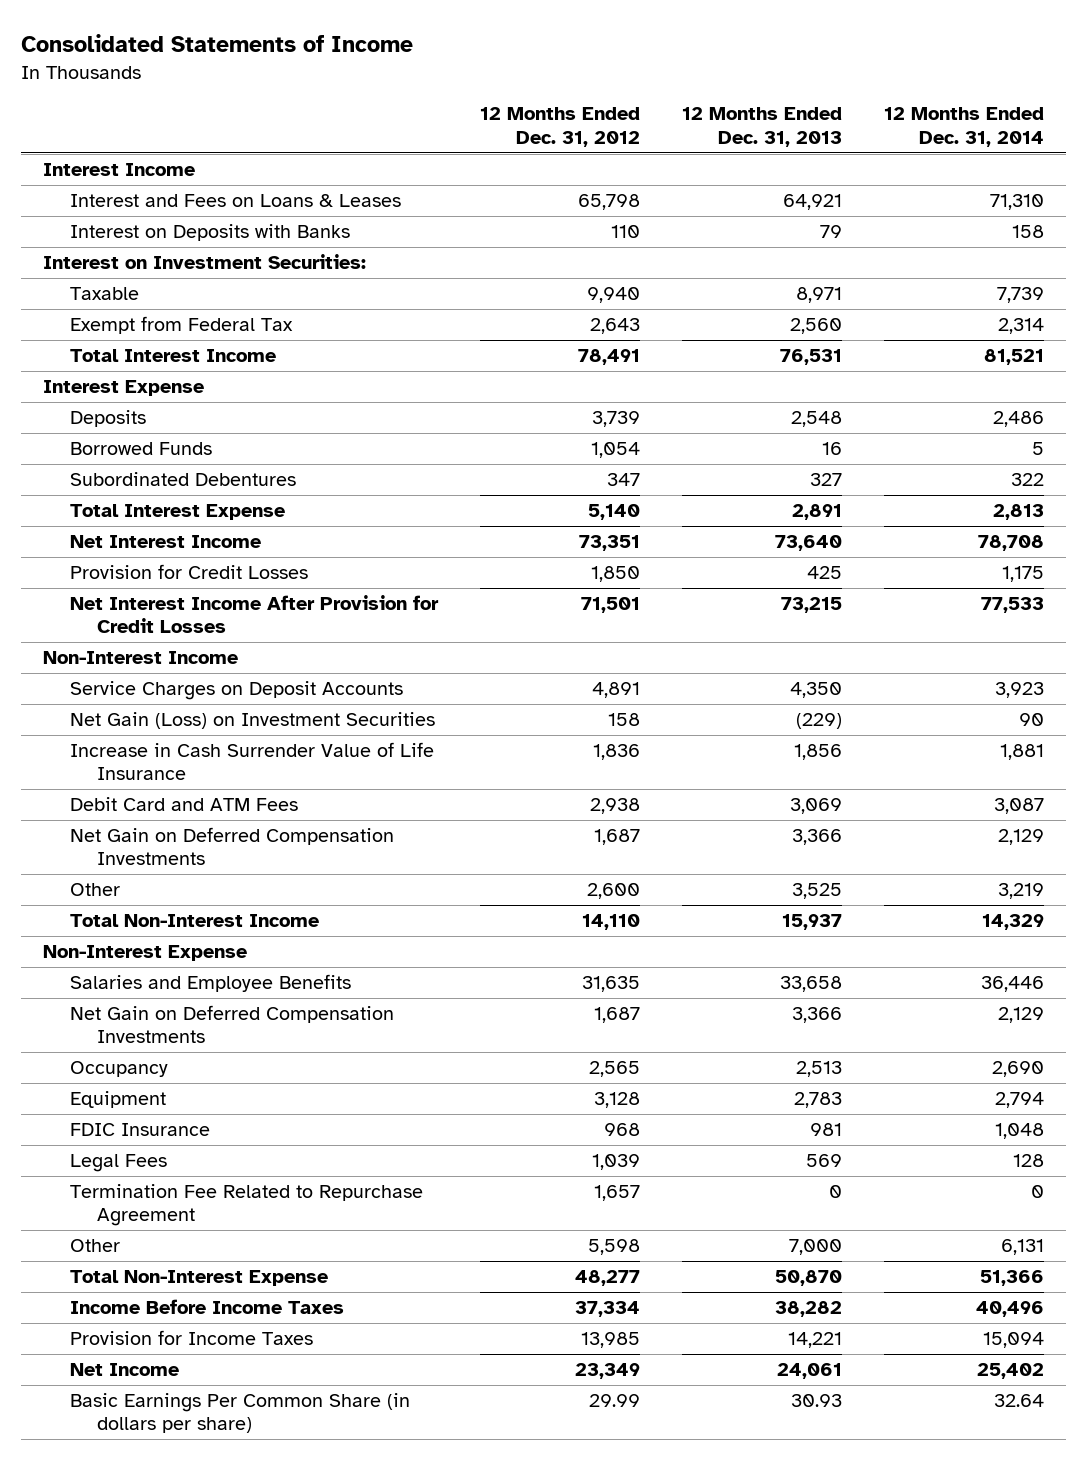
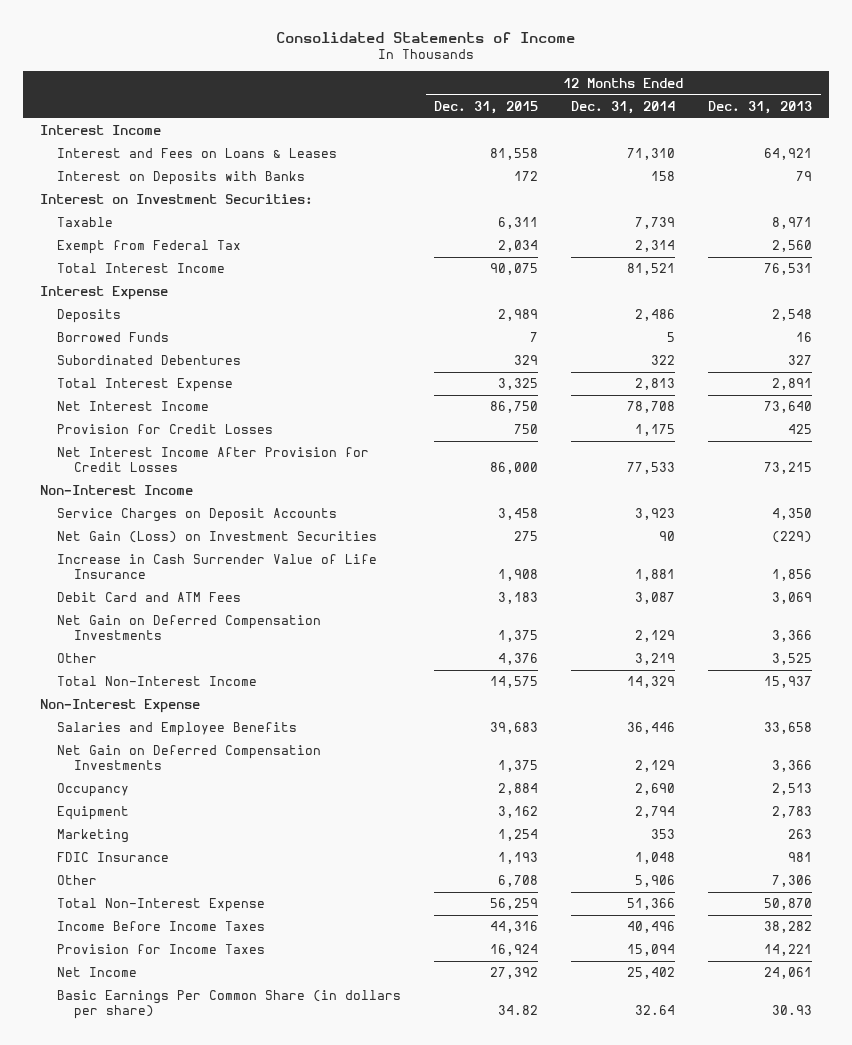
[479,107,640,147] 12 Months Ended Dec. 31, 2012 -> none
none -> [434,101,539,115] Dec. 31, 2015
none -> [57,829,130,844] Marketing
[69,1154,167,1173] Legal Fees -> none
[69,1184,423,1227] Termination Fee Related to Repurchase Agreement -> none
[789,1239,843,1256] 7,000 -> [772,875,813,888] 7,306
[1001,1239,1045,1256] 6,131 -> [635,875,676,888] 5,906

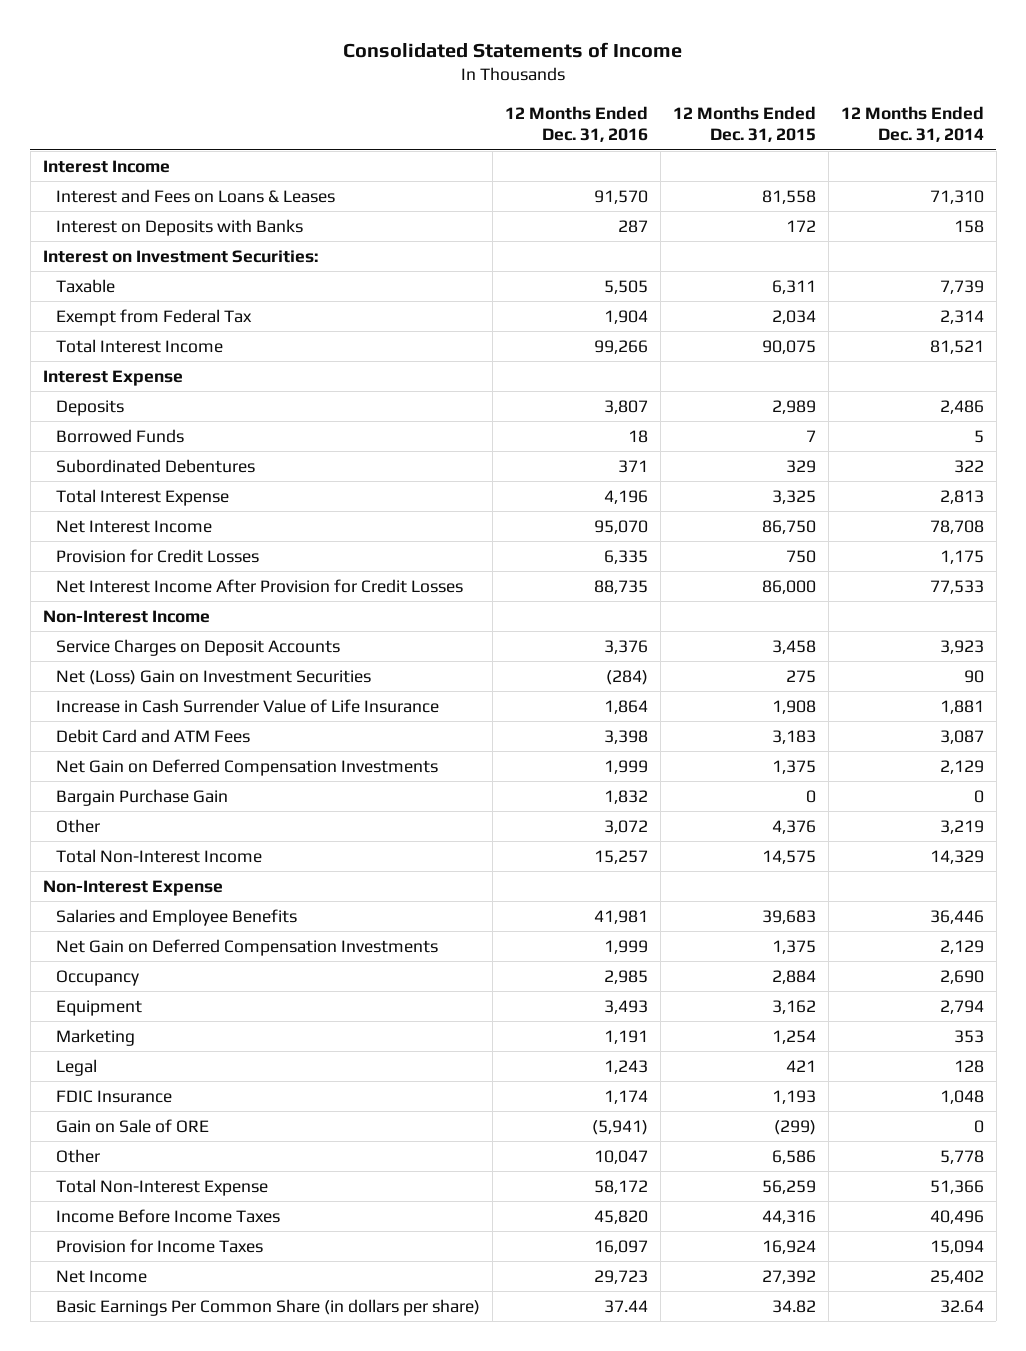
[708,101,813,115] Dec. 31, 2013 -> none
none -> [504,105,648,142] 12 Months Ended Dec. 31, 2016
[57,531,378,544] Net Gain (Loss) on Investment Securities -> [55,669,371,685] Net (Loss) Gain on Investment Securities
none -> [55,788,228,806] Bargain Purchase Gain
none -> [55,1058,97,1076] Legal
none -> [55,1118,209,1133] Gain on Sale of ORE
[498,875,539,888] 6,708 -> [771,1149,816,1164] 6,586
[635,875,676,888] 5,906 -> [939,1149,984,1164] 5,778

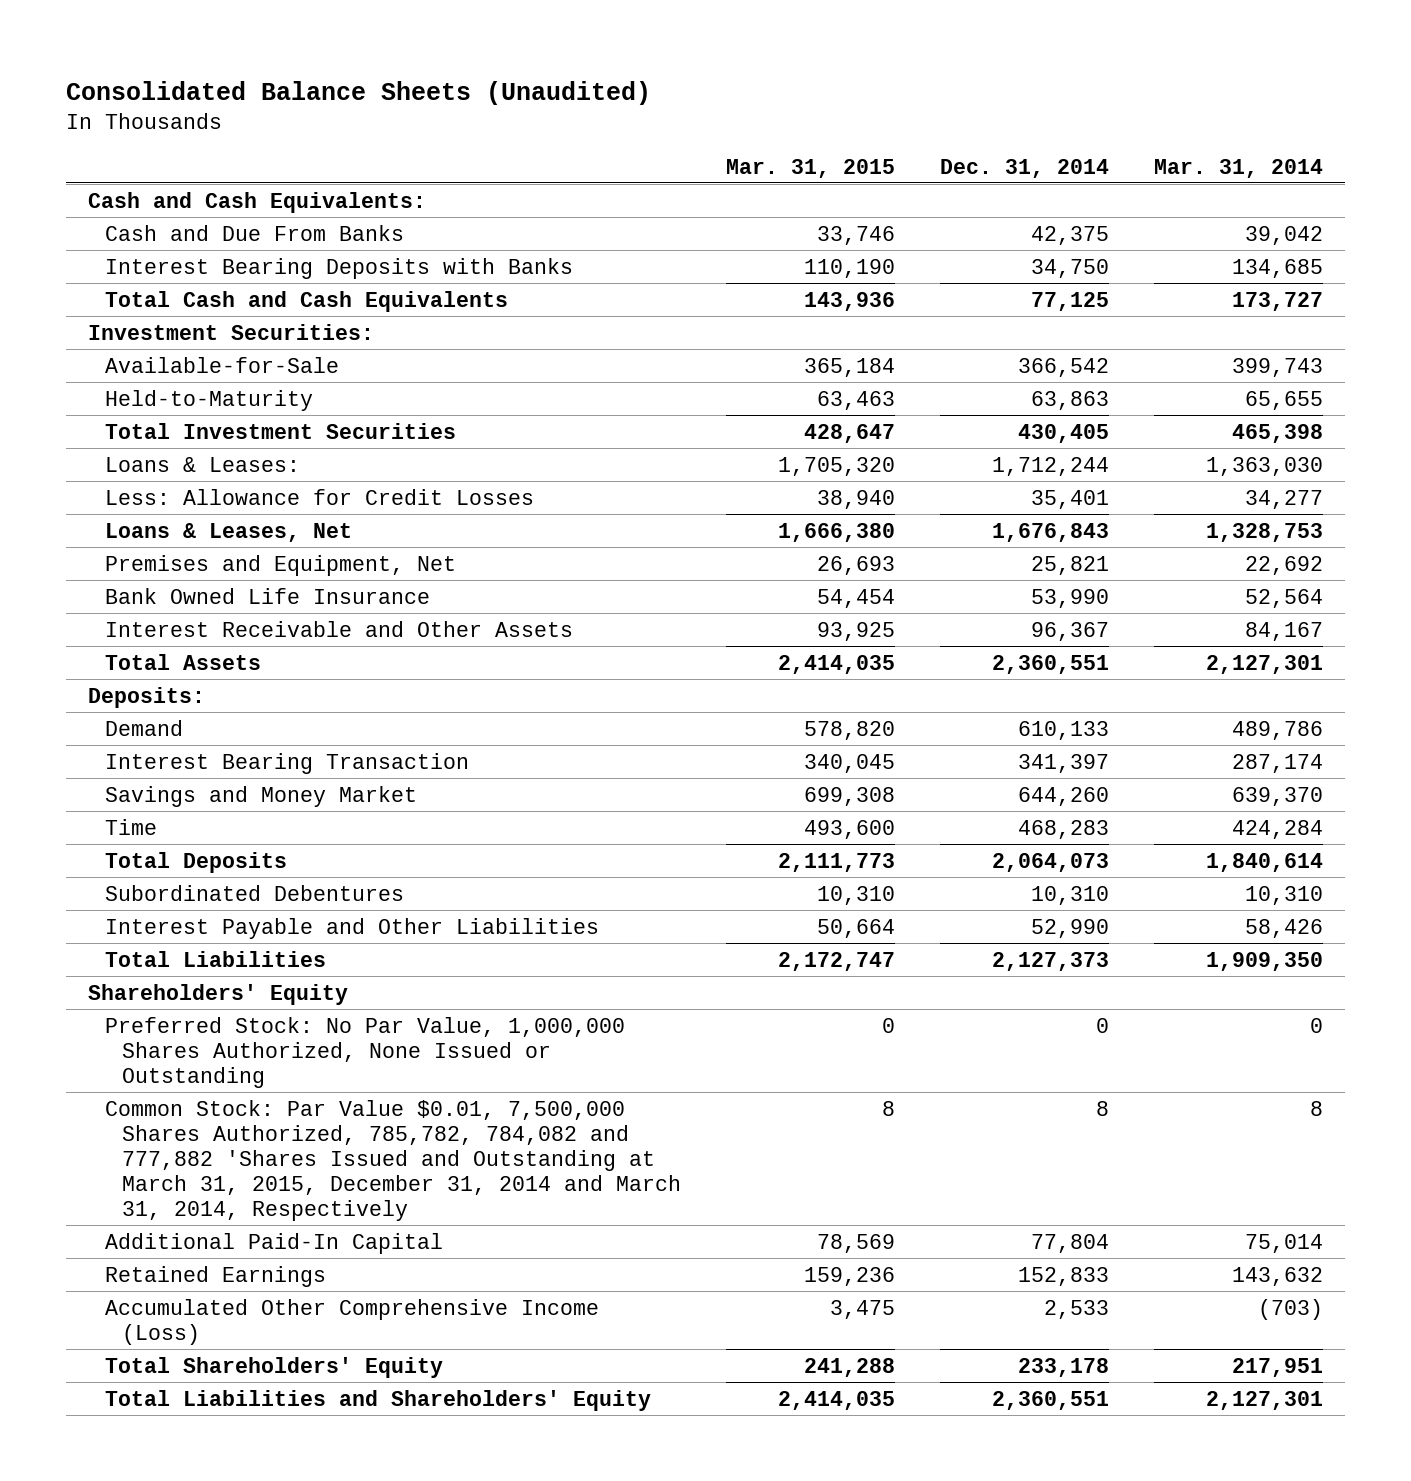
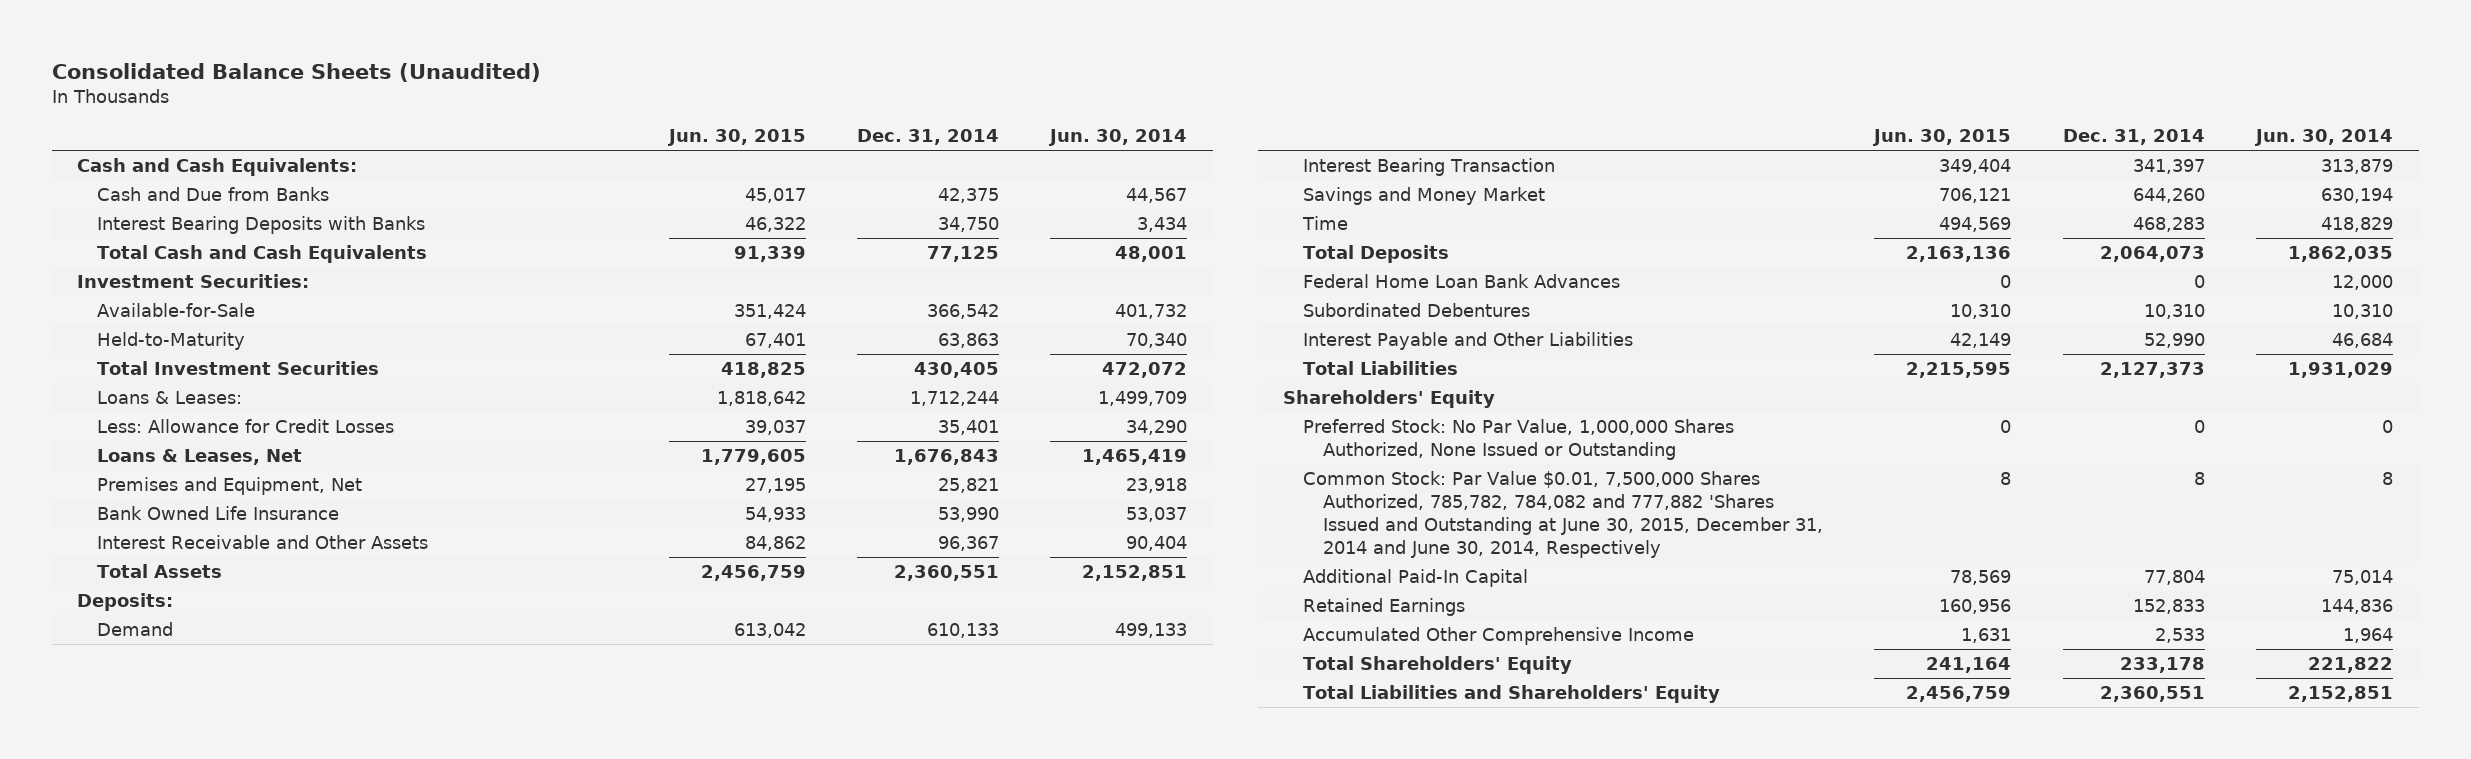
[726,158,896,178] Mar. 31, 2015 -> none
[1153,158,1323,178] Mar. 31, 2014 -> none
none -> [666,129,806,147] Jun. 30, 2015
none -> [1048,129,1188,147] Jun. 30, 2014
[105,224,405,241] Cash and Due From Banks -> [97,186,330,201] Cash and Due from Banks
none -> [1303,273,1621,288] Federal Home Loan Bank Advances
[105,1099,682,1222] Common Stock: Par Value $0.01, 7,500,000 Shares Authorized, 785,782, 784,082 and 777,882 'Shares Issued and Outstanding at March 31, 2015, December 31, 2014 and March 31, 2014, Respectively -> [1303,470,1824,559] Common Stock: Par Value $0.01, 7,500,000 Shares Authorized, 785,782, 784,082 and 777,882 'Shares Issued and Outstanding at June 30, 2015, December 31, 2014 and June 30, 2014, Respectively
[105,1298,600,1345] Accumulated Other Comprehensive Income (Loss) -> [1303,626,1695,645] Accumulated Other Comprehensive Income

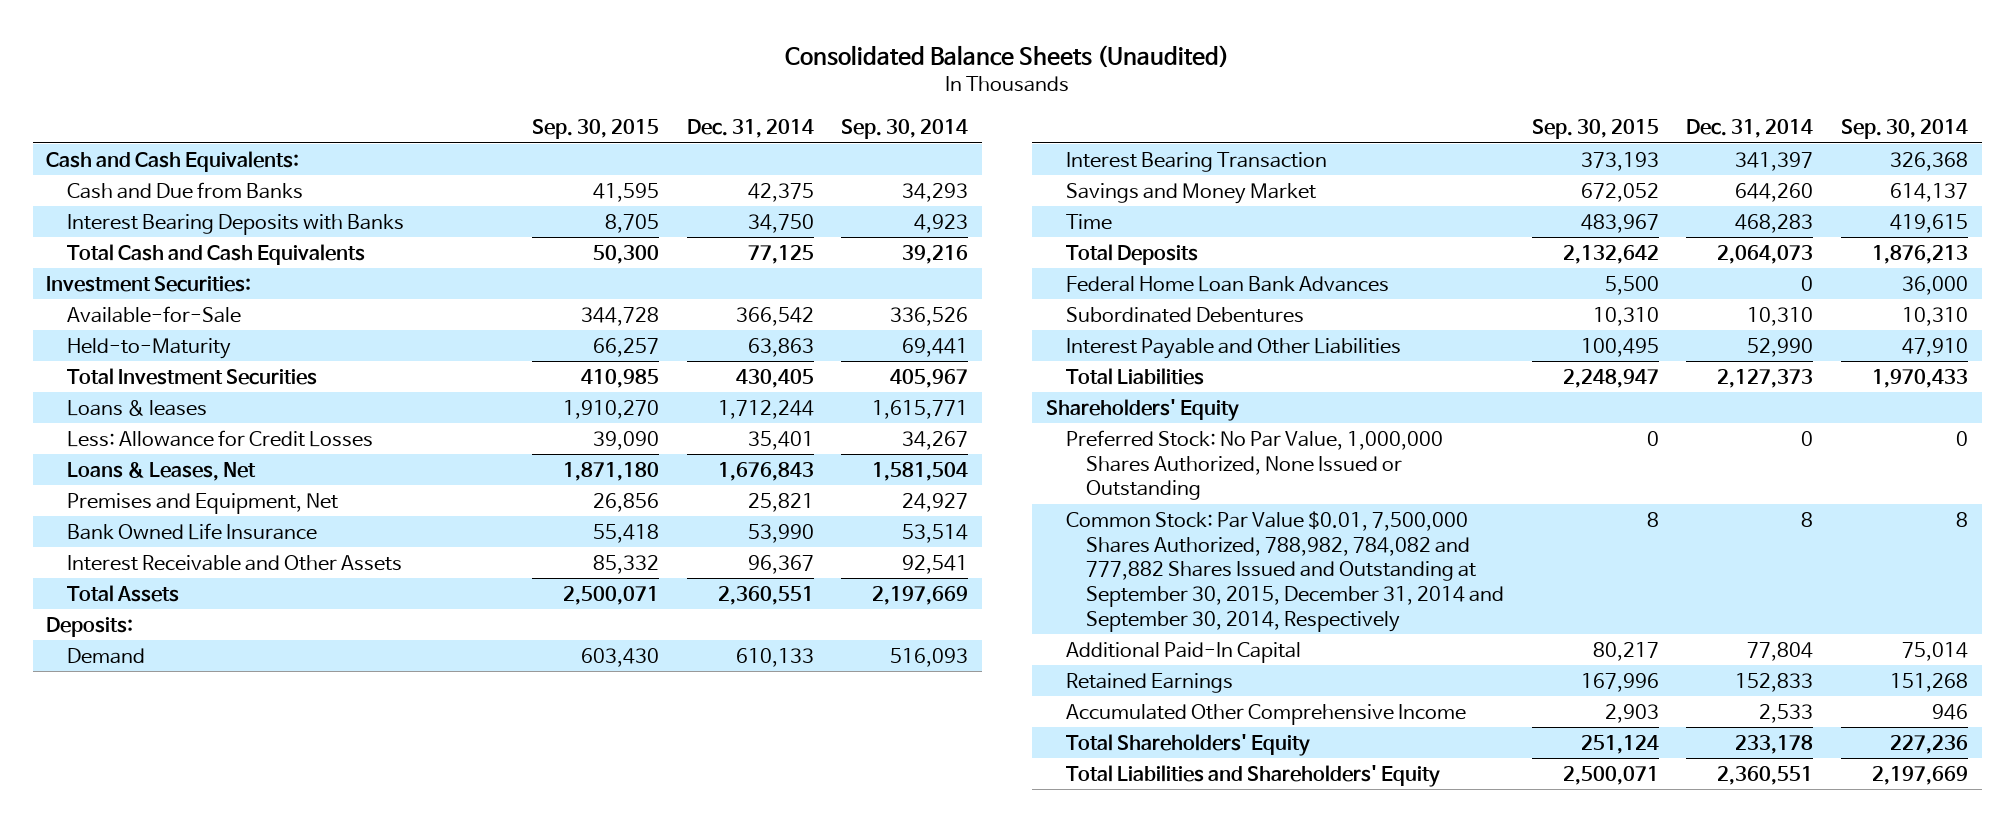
[666,129,806,147] Jun. 30, 2015 -> none
[1048,129,1188,147] Jun. 30, 2014 -> none
none -> [532,119,660,140] Sep. 30, 2015
none -> [841,119,969,140] Sep. 30, 2014
[97,390,243,404] Loans & Leases: -> [66,399,207,416] Loans & leases
[1303,470,1824,559] Common Stock: Par Value $0.01, 7,500,000 Shares Authorized, 785,782, 784,082 and 777,882 'Shares Issued and Outstanding at June 30, 2015, December 31, 2014 and June 30, 2014, Respectively -> [1066,510,1505,632] Common Stock: Par Value $0.01, 7,500,000 Shares Authorized, 788,982, 784,082 and 777,882 Shares Issued and Outstanding at September 30, 2015, December 31, 2014 and September 30, 2014, Respectively

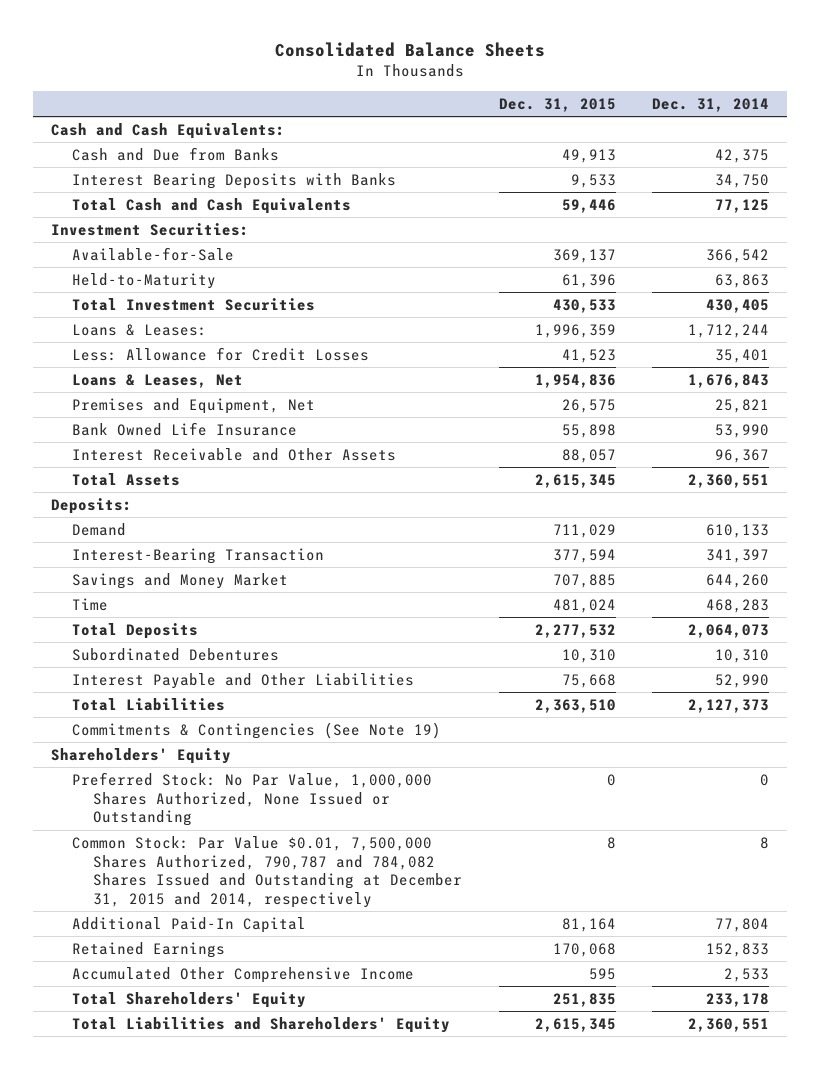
[785,45,1230,69] Consolidated Balance Sheets (Unaudited) -> [275,41,546,57] Consolidated Balance Sheets
[532,119,660,140] Sep. 30, 2015 -> none
[841,119,969,140] Sep. 30, 2014 -> none
none -> [498,97,616,112] Dec. 31, 2015
[66,399,207,416] Loans & leases -> [72,323,208,336] Loans & Leases:
[1066,151,1328,172] Interest Bearing Transaction -> [72,547,325,564] Interest-Bearing Transaction
[1066,275,1390,292] Federal Home Loan Bank Advances -> none
none -> [72,721,442,739] Commitments & Contingencies (See Note 19)
[1066,510,1505,632] Common Stock: Par Value $0.01, 7,500,000 Shares Authorized, 788,982, 784,082 and 777,882 Shares Issued and Outstanding at September 30, 2015, December 31, 2014 and September 30, 2014, Respectively -> [72,835,463,908] Common Stock: Par Value $0.01, 7,500,000 Shares Authorized, 790,787 and 784,082 Shares Issued and Outstanding at December 31, 2015 and 2014, respectively

